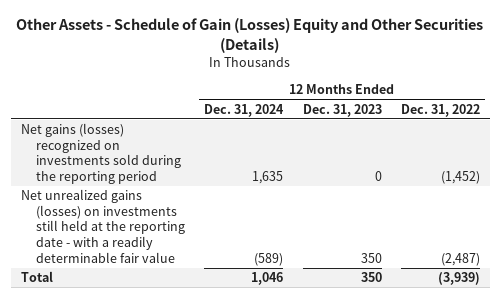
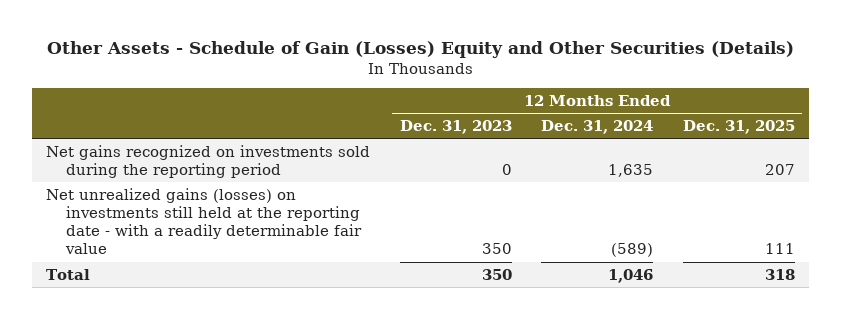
[401,103,481,117] Dec. 31, 2022 -> none
none -> [682,120,795,135] Dec. 31, 2025
[20,123,181,184] Net gains (losses) recognized on investments sold during the reporting period -> [46,144,371,179] Net gains recognized on investments sold during the reporting period

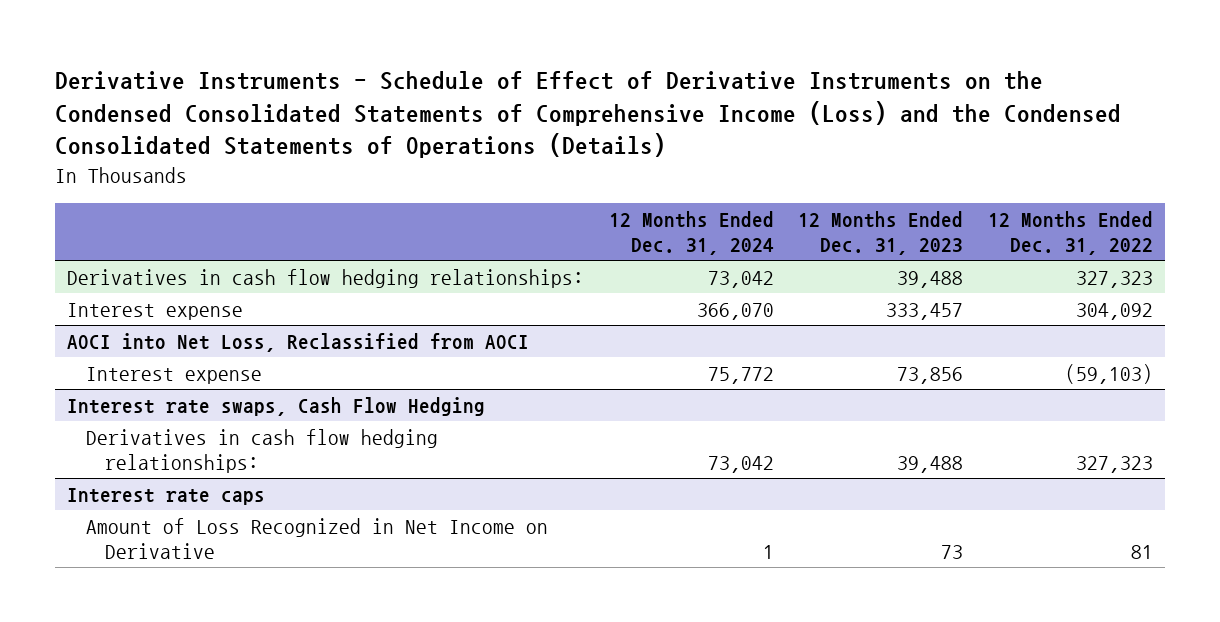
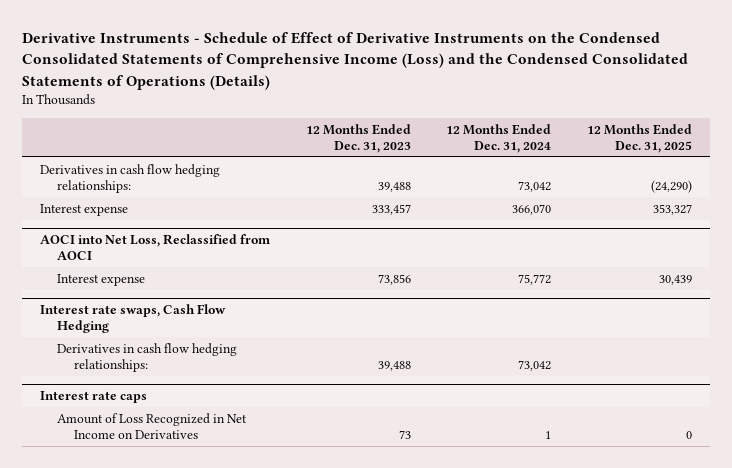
[988,210,1154,255] 12 Months Ended Dec. 31, 2022 -> none
none -> [586,123,692,153] 12 Months Ended Dec. 31, 2025
[86,517,549,559] Amount of Loss Recognized in Net Income on Derivative -> [57,412,248,440] Amount of Loss Recognized in Net Income on Derivatives

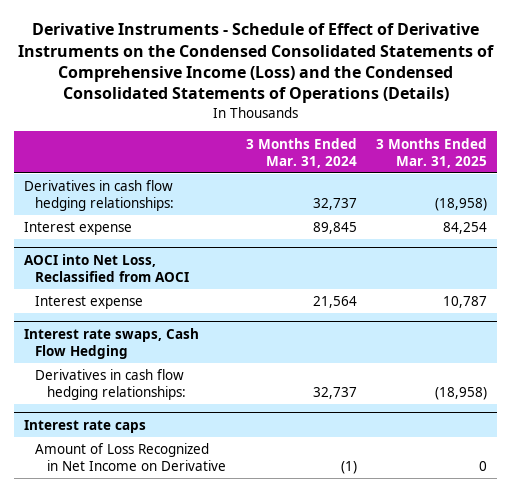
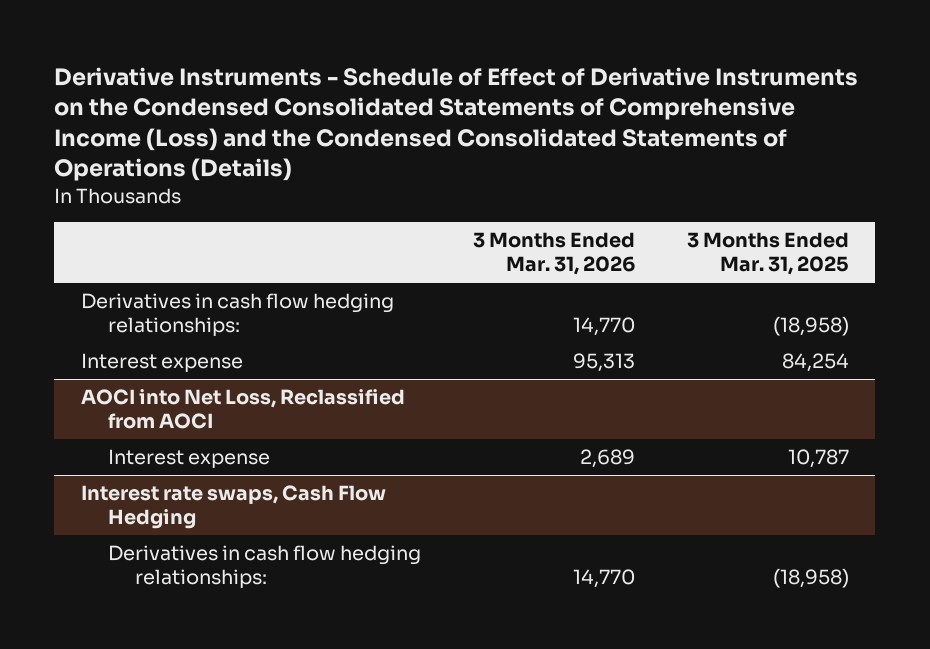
[245,137,357,168] 3 Months Ended Mar. 31, 2024 -> none
none -> [473,232,636,276] 3 Months Ended Mar. 31, 2026
[23,419,146,433] Interest rate caps -> none
[35,443,226,472] Amount of Loss Recognized in Net Income on Derivative -> none

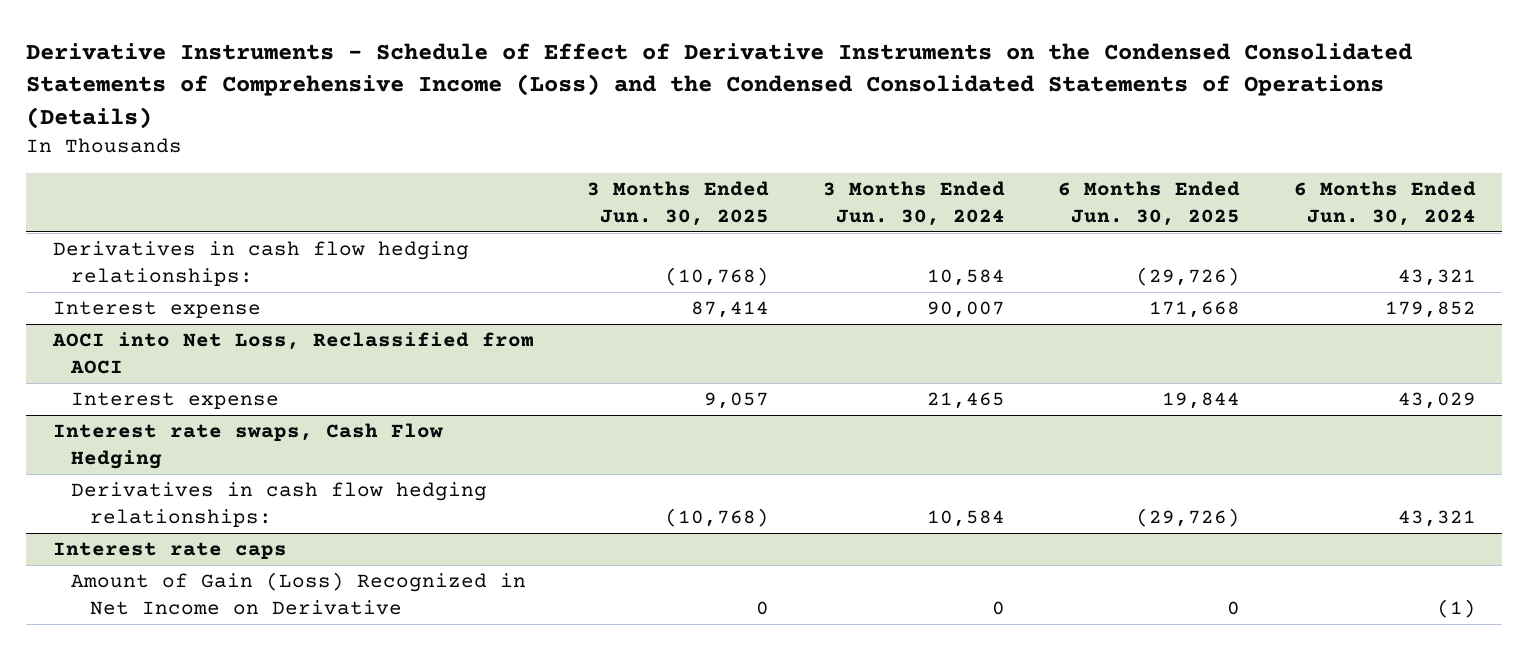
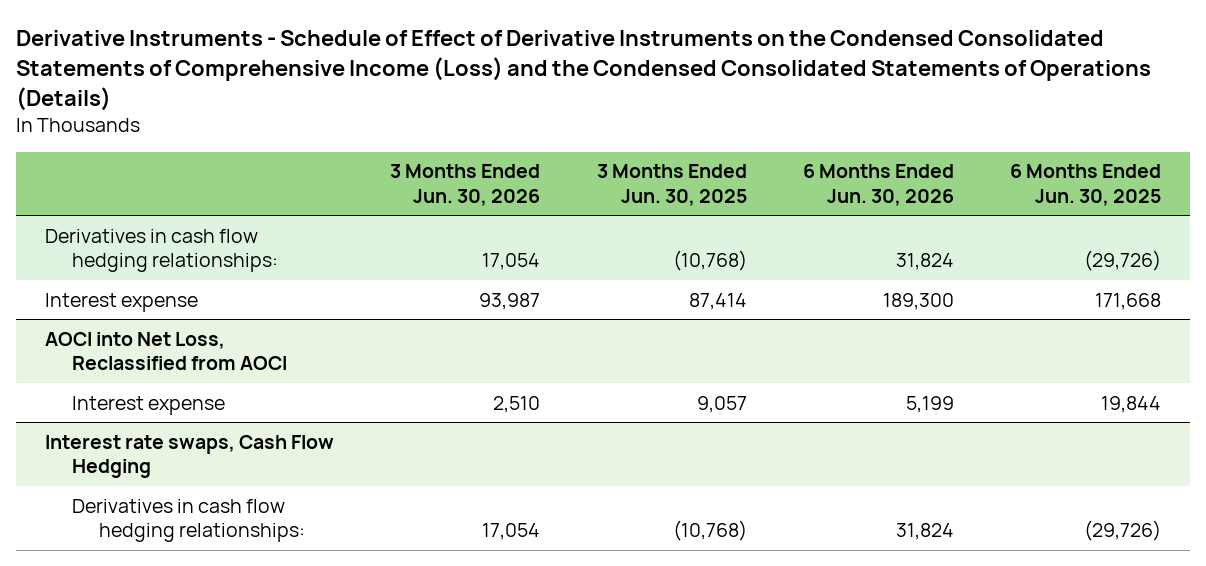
[822,180,1005,226] 3 Months Ended Jun. 30, 2024 -> none
[1293,180,1476,226] 6 Months Ended Jun. 30, 2024 -> none
none -> [390,164,541,206] 3 Months Ended Jun. 30, 2026
none -> [802,164,954,206] 6 Months Ended Jun. 30, 2026
[52,542,287,560] Interest rate caps -> none
[71,572,527,615] Amount of Gain (Loss) Recognized in Net Income on Derivative -> none

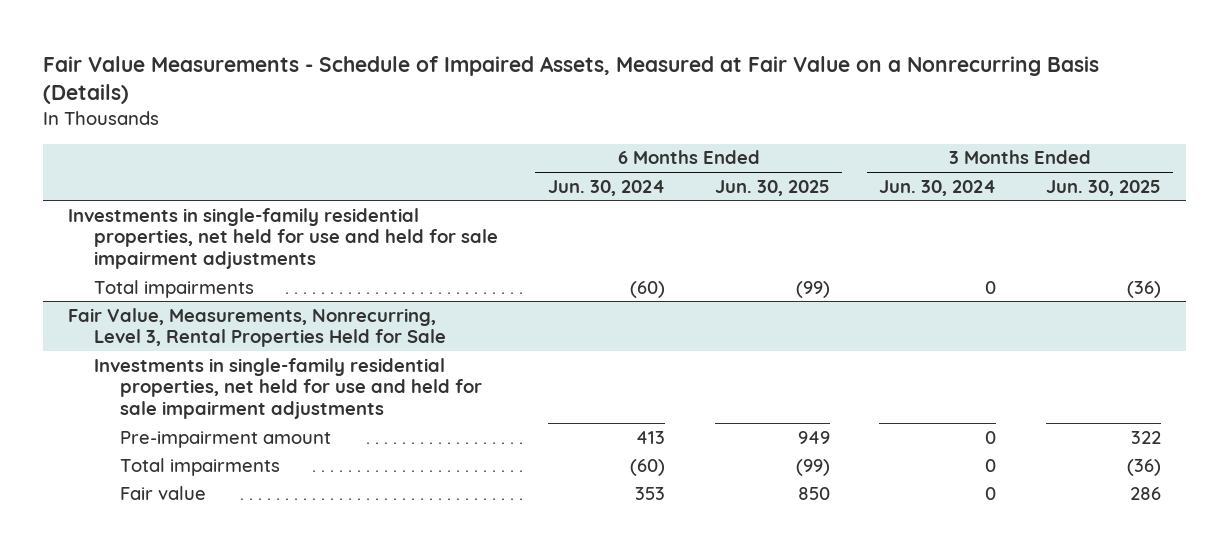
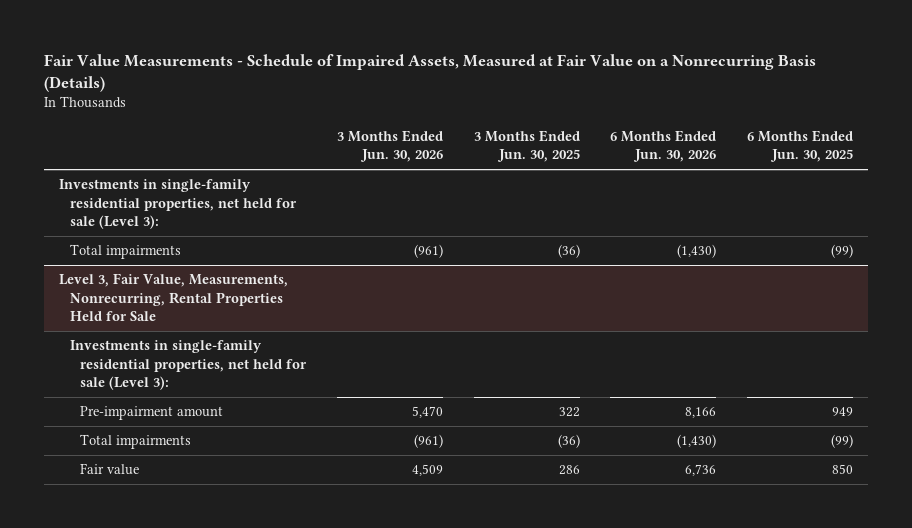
[547,179,665,196] Jun. 30, 2024 -> none
[879,179,997,196] Jun. 30, 2024 -> none
none -> [337,129,444,163] 3 Months Ended Jun. 30, 2026
none -> [610,129,717,163] 6 Months Ended Jun. 30, 2026
[67,207,499,270] Investments in single-family residential properties, net held for use and held for sale impairment adjustments -> [59,179,297,229] Investments in single-family residential properties, net held for sale (Level 3):
[67,307,447,348] Fair Value, Measurements, Nonrecurring, Level 3, Rental Properties Held for Sale -> [59,273,289,321] Level 3, Fair Value, Measurements, Nonrecurring, Rental Properties Held for Sale
[94,357,483,420] Investments in single-family residential properties, net held for use and held for sale impairment adjustments -> [69,340,308,390] Investments in single-family residential properties, net held for sale (Level 3):

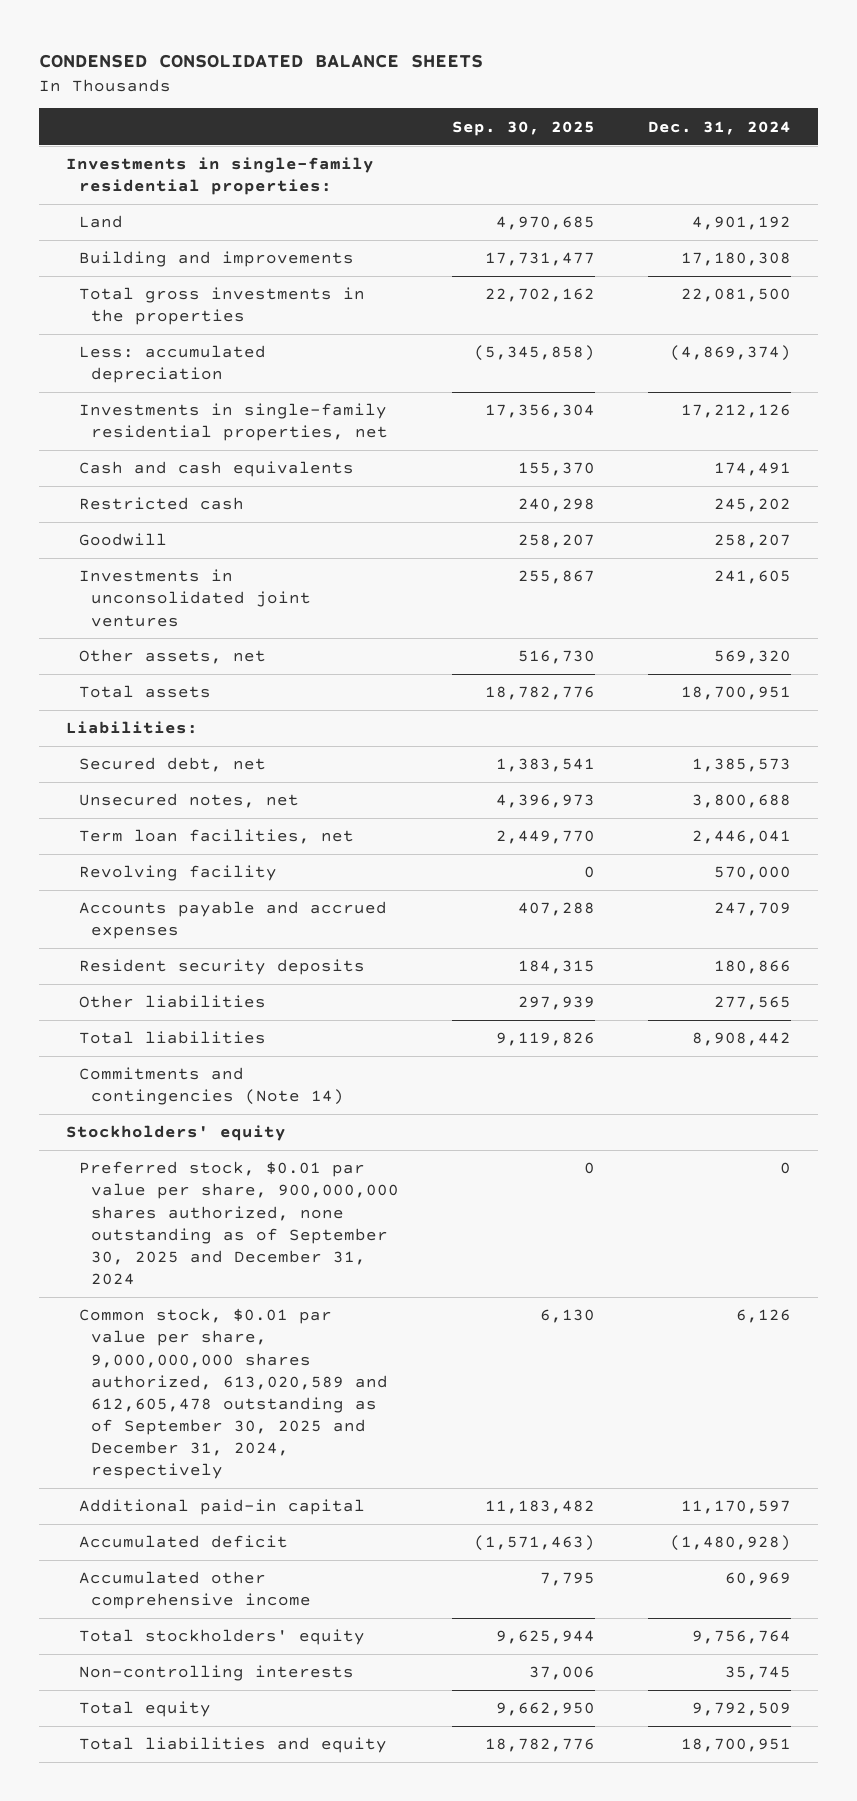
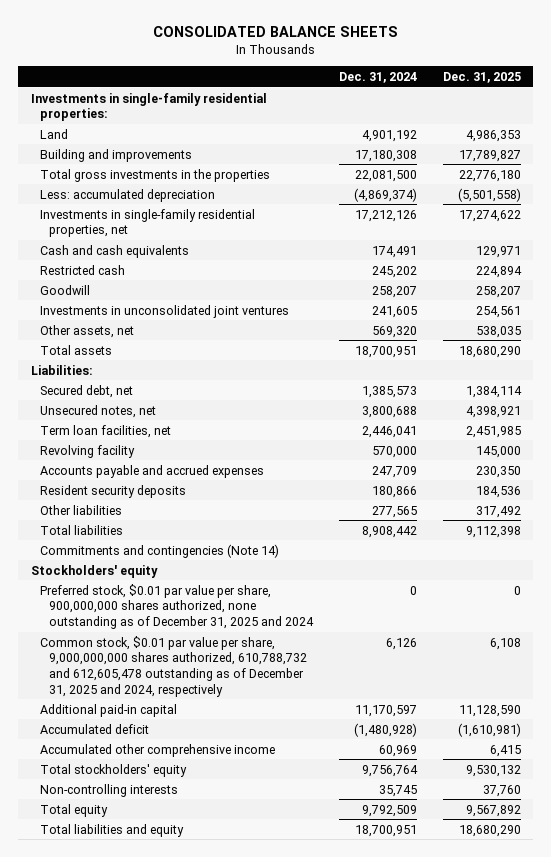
[39,53,484,68] CONDENSED CONSOLIDATED BALANCE SHEETS -> [152,26,398,38] CONSOLIDATED BALANCE SHEETS
[452,120,596,136] Sep. 30, 2025 -> none
none -> [442,71,521,83] Dec. 31, 2025
[78,1161,400,1285] Preferred stock, $0.01 par value per share, 900,000,000 shares authorized, none outstanding as of September 30, 2025 and December 31, 2024 -> [39,583,314,629] Preferred stock, $0.01 par value per share, 900,000,000 shares authorized, none outstanding as of December 31, 2025 and 2024
[78,1308,389,1480] Common stock, $0.01 par value per share, 9,000,000,000 shares authorized, 613,020,589 and 612,605,478 outstanding as of September 30, 2025 and December 31, 2024, respectively -> [39,635,307,697] Common stock, $0.01 par value per share, 9,000,000,000 shares authorized, 610,788,732 and 612,605,478 outstanding as of December 31, 2025 and 2024, respectively

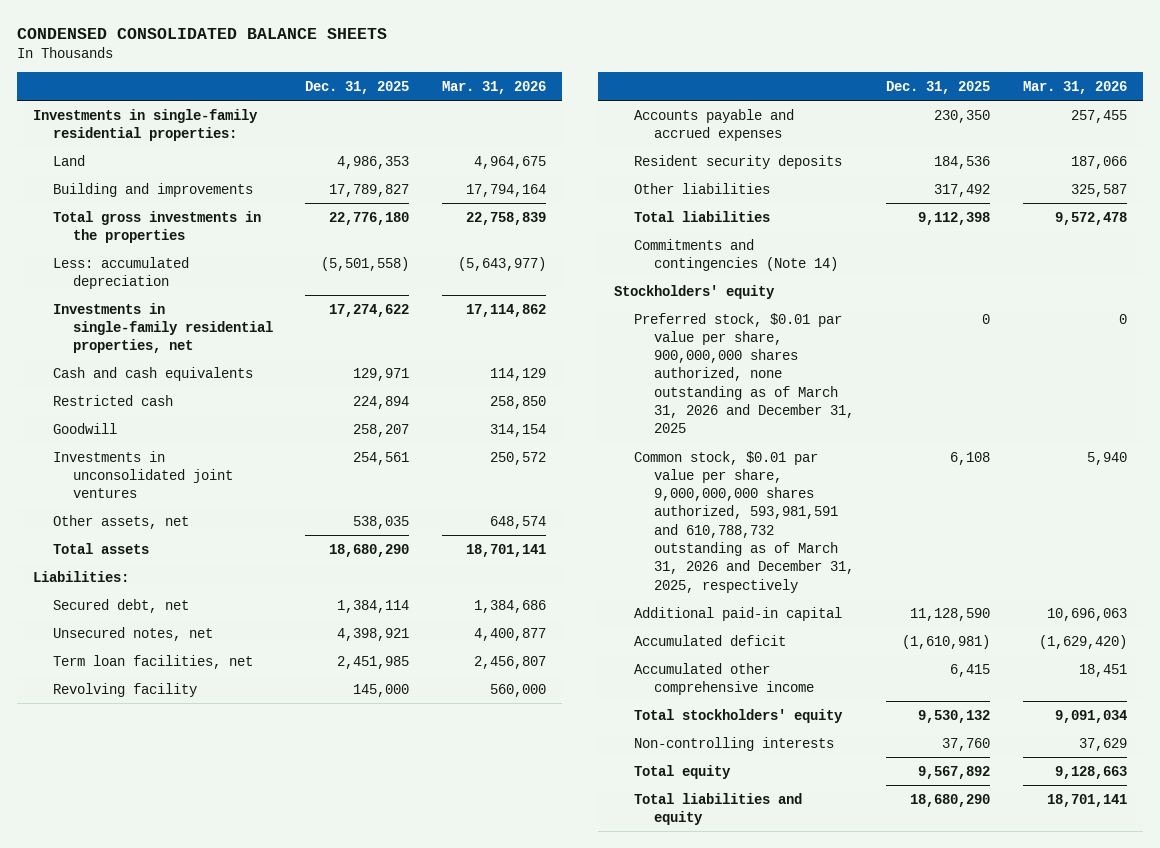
[152,26,398,38] CONSOLIDATED BALANCE SHEETS -> [16,28,387,40] CONDENSED CONSOLIDATED BALANCE SHEETS
[338,71,417,83] Dec. 31, 2024 -> none
none -> [441,81,546,95] Mar. 31, 2026
[39,583,314,629] Preferred stock, $0.01 par value per share, 900,000,000 shares authorized, none outstanding as of December 31, 2025 and 2024 -> [633,312,854,434] Preferred stock, $0.01 par value per share, 900,000,000 shares authorized, none outstanding as of March 31, 2026 and December 31, 2025
[39,635,307,697] Common stock, $0.01 par value per share, 9,000,000,000 shares authorized, 610,788,732 and 612,605,478 outstanding as of December 31, 2025 and 2024, respectively -> [633,450,854,593] Common stock, $0.01 par value per share, 9,000,000,000 shares authorized, 593,981,591 and 610,788,732 outstanding as of March 31, 2026 and December 31, 2025, respectively

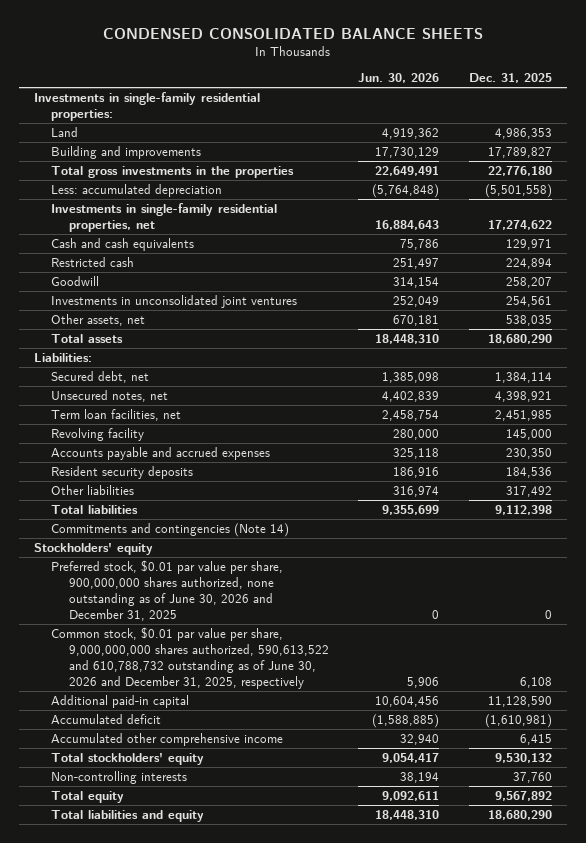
[441,81,546,95] Mar. 31, 2026 -> none
none -> [358,73,440,84] Jun. 30, 2026
[633,312,854,434] Preferred stock, $0.01 par value per share, 900,000,000 shares authorized, none outstanding as of March 31, 2026 and December 31, 2025 -> [51,559,284,621] Preferred stock, $0.01 par value per share, 900,000,000 shares authorized, none outstanding as of June 30, 2026 and December 31, 2025
[633,450,854,593] Common stock, $0.01 par value per share, 9,000,000,000 shares authorized, 593,981,591 and 610,788,732 outstanding as of March 31, 2026 and December 31, 2025, respectively -> [51,626,329,689] Common stock, $0.01 par value per share, 9,000,000,000 shares authorized, 590,613,522 and 610,788,732 outstanding as of June 30, 2026 and December 31, 2025, respectively

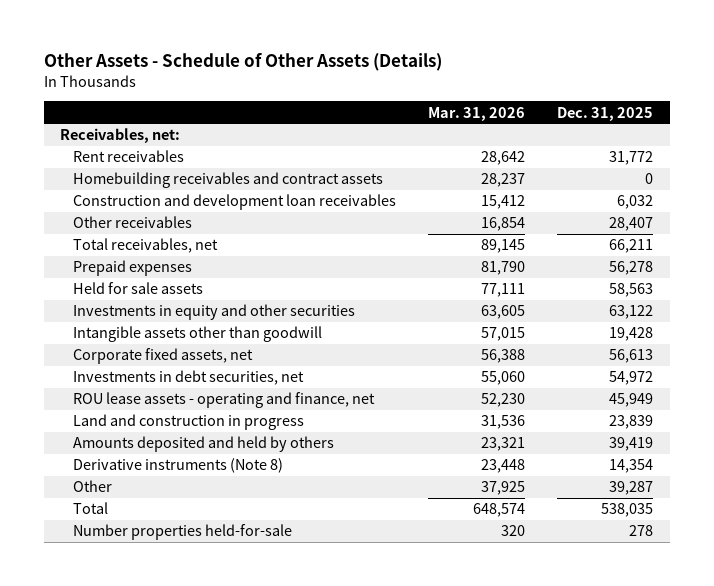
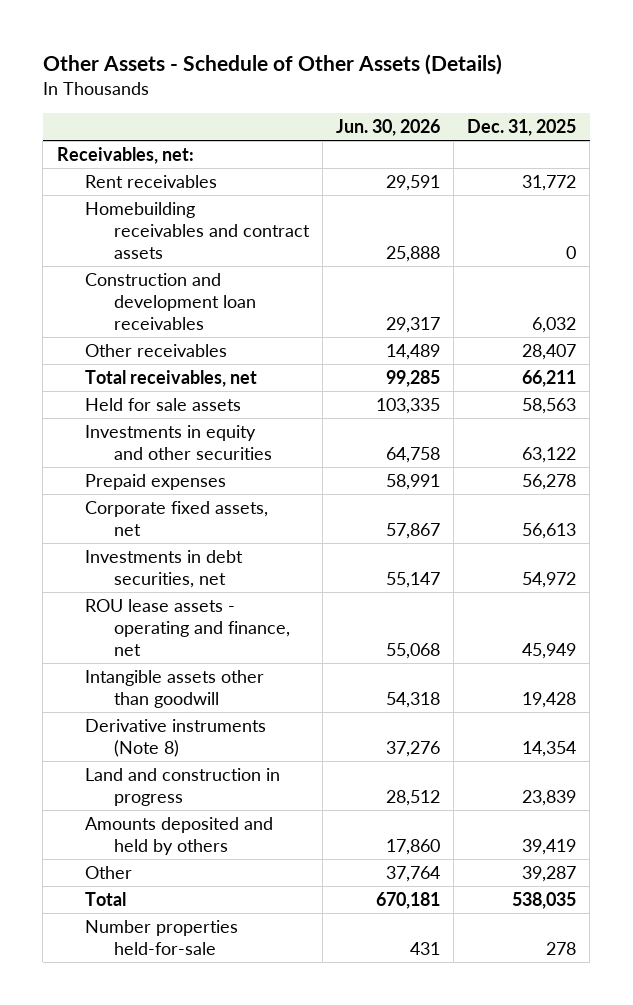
[428,106,526,121] Mar. 31, 2026 -> none
none -> [335,119,440,137] Jun. 30, 2026
[73,260,193,277] Prepaid expenses -> [85,474,227,491] Prepaid expenses
[73,326,323,343] Intangible assets other than goodwill -> [85,670,265,709] Intangible assets other than goodwill
[73,458,284,474] Derivative instruments (Note 8) -> [85,719,267,758] Derivative instruments (Note 8)

